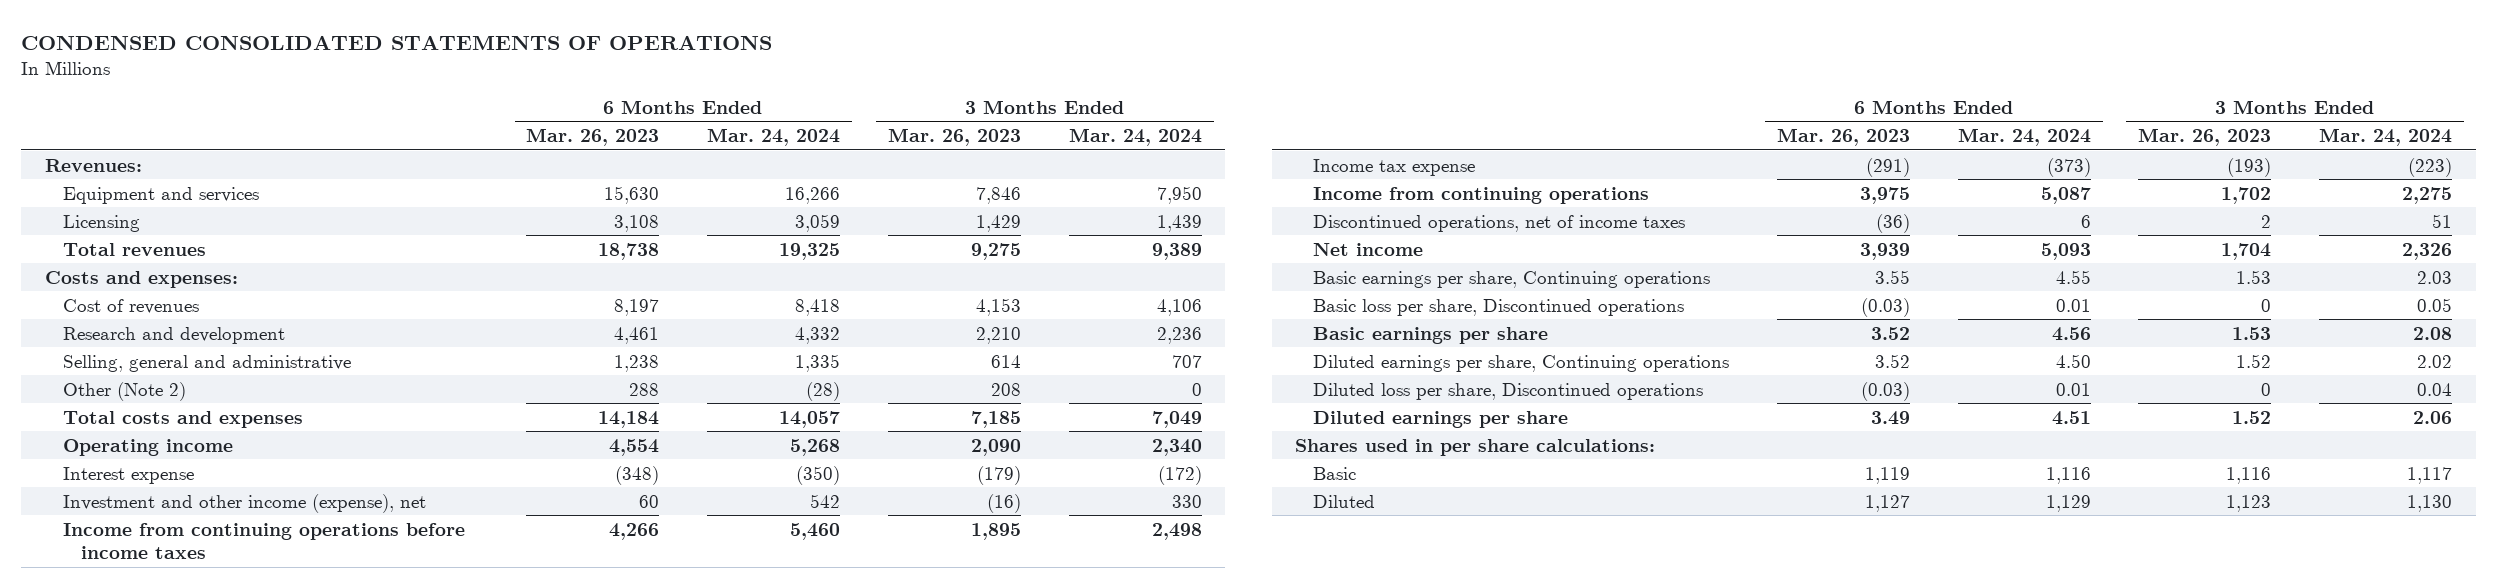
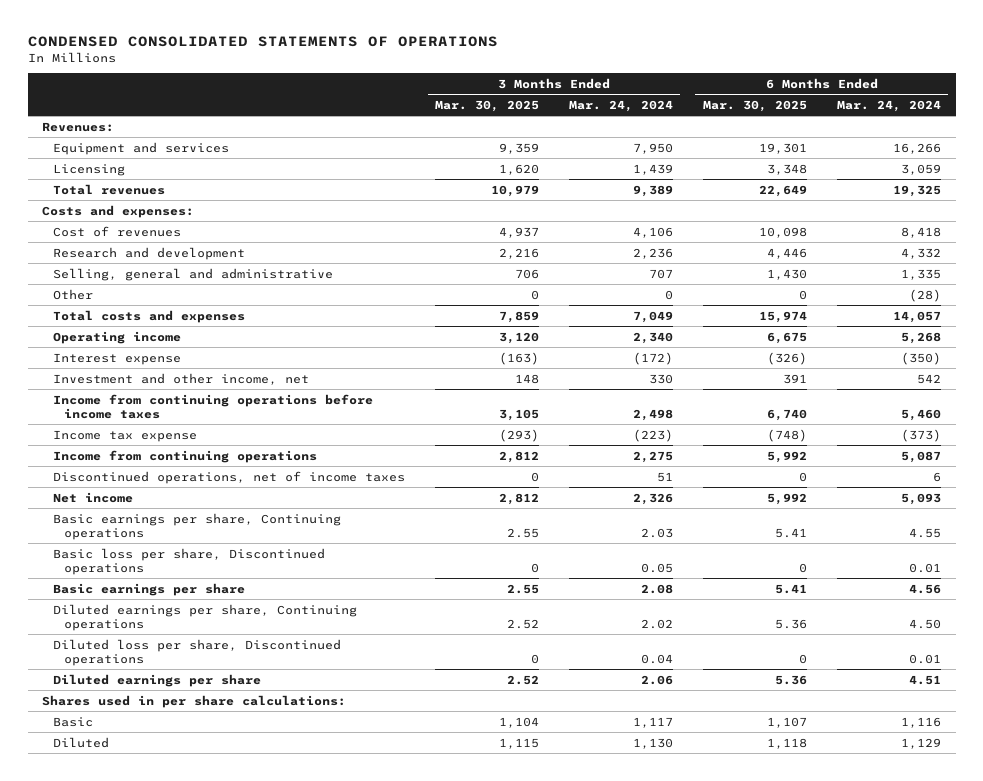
[526,128,660,147] Mar. 26, 2023 -> none
[887,128,1021,147] Mar. 26, 2023 -> none
none -> [435,100,540,113] Mar. 30, 2025
none -> [702,100,807,113] Mar. 30, 2025
[62,381,186,401] Other (Note 2) -> [53,288,94,300] Other
[62,493,426,513] Investment and other income (expense), net -> [53,372,310,385] Investment and other income, net

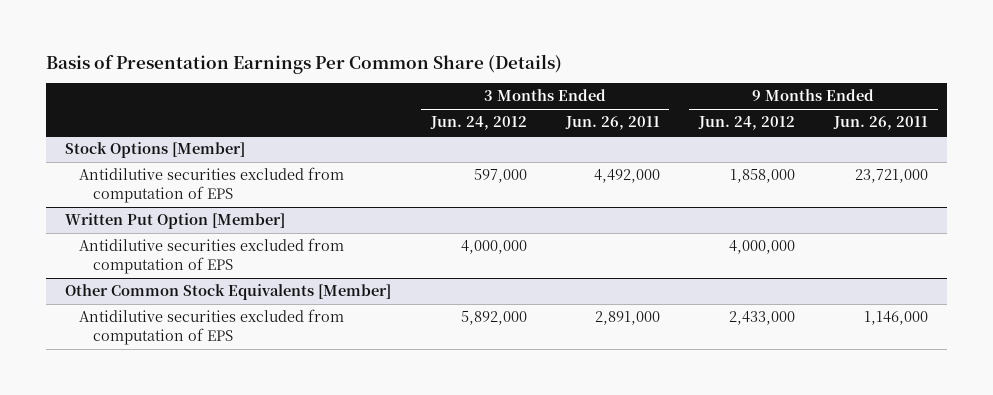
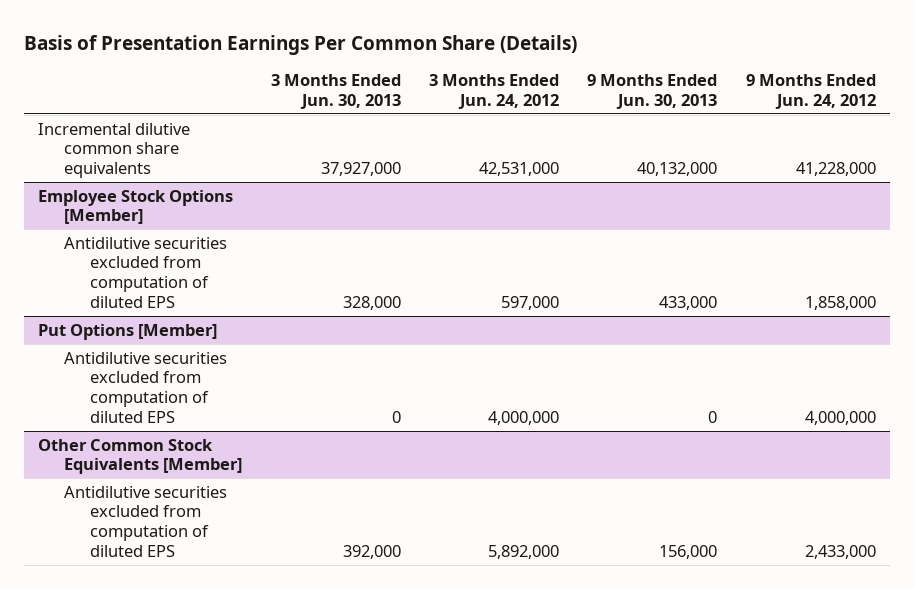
[564,116,660,131] Jun. 26, 2011 -> none
[832,116,928,131] Jun. 26, 2011 -> none
none -> [270,74,401,109] 3 Months Ended Jun. 30, 2013
none -> [587,74,718,109] 9 Months Ended Jun. 30, 2013
none -> [38,122,191,179] Incremental dilutive common share equivalents
[65,142,246,159] Stock Options [Member] -> [38,189,234,225] Employee Stock Options [Member]
[79,167,345,204] Antidilutive securities excluded from computation of EPS -> [64,236,228,308] Antidilutive securities excluded from computation of diluted EPS
[65,213,286,230] Written Put Option [Member] -> [38,323,218,340] Put Options [Member]
[79,238,345,275] Antidilutive securities excluded from computation of EPS -> [64,351,228,423] Antidilutive securities excluded from computation of diluted EPS
[79,309,345,346] Antidilutive securities excluded from computation of EPS -> [64,485,228,557] Antidilutive securities excluded from computation of diluted EPS

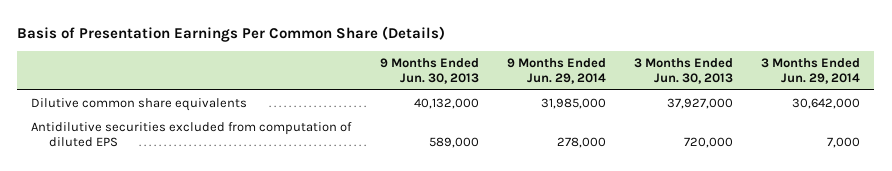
[429,74,560,109] 3 Months Ended Jun. 24, 2012 -> none
[745,74,876,109] 9 Months Ended Jun. 24, 2012 -> none
none -> [506,57,606,85] 9 Months Ended Jun. 29, 2014
none -> [761,57,861,85] 3 Months Ended Jun. 29, 2014
[38,189,234,225] Employee Stock Options [Member] -> none
[38,323,218,340] Put Options [Member] -> none
[64,351,228,423] Antidilutive securities excluded from computation of diluted EPS -> none
[38,438,243,475] Other Common Stock Equivalents [Member] -> none
[64,485,228,557] Antidilutive securities excluded from computation of diluted EPS -> none
[38,122,191,179] Incremental dilutive common share equivalents -> [31,97,248,111] Dilutive common share equivalents
[342,295,401,310] 328,000 -> [683,137,733,149] 720,000
[659,295,718,310] 433,000 -> [428,137,479,149] 589,000

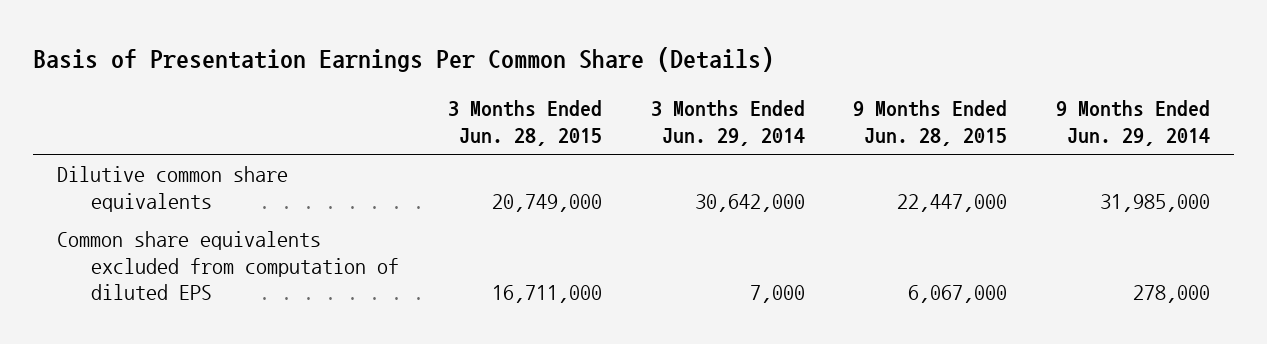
[379,57,479,85] 9 Months Ended Jun. 30, 2013 -> none
[633,57,733,85] 3 Months Ended Jun. 30, 2013 -> none
none -> [448,100,603,146] 3 Months Ended Jun. 28, 2015
none -> [853,100,1008,146] 9 Months Ended Jun. 28, 2015
[31,121,353,148] Antidilutive securities excluded from computation of diluted EPS -> [57,231,400,301] Common share equivalents excluded from computation of diluted EPS

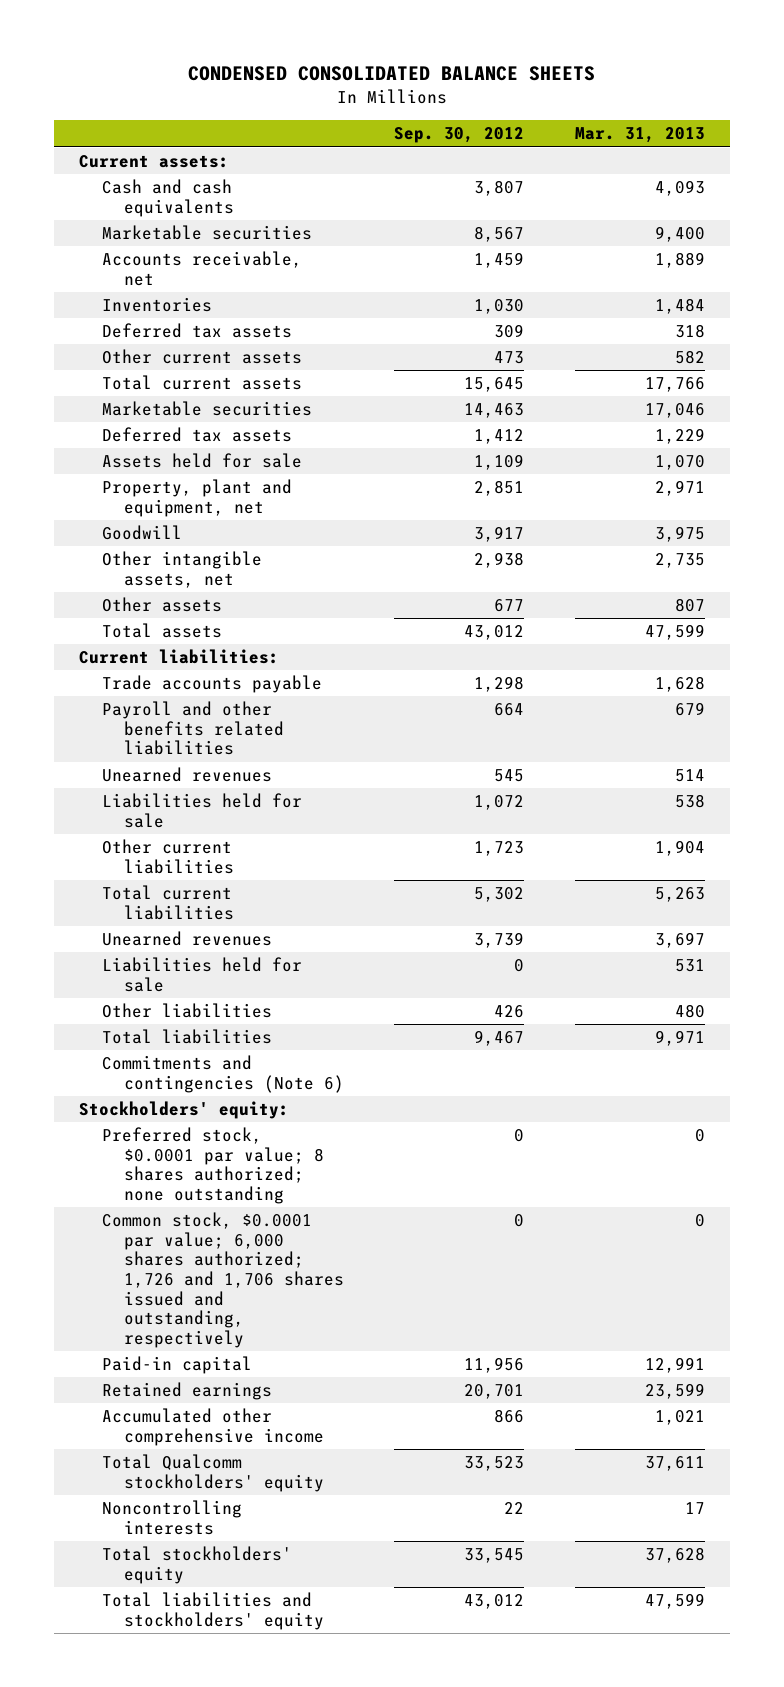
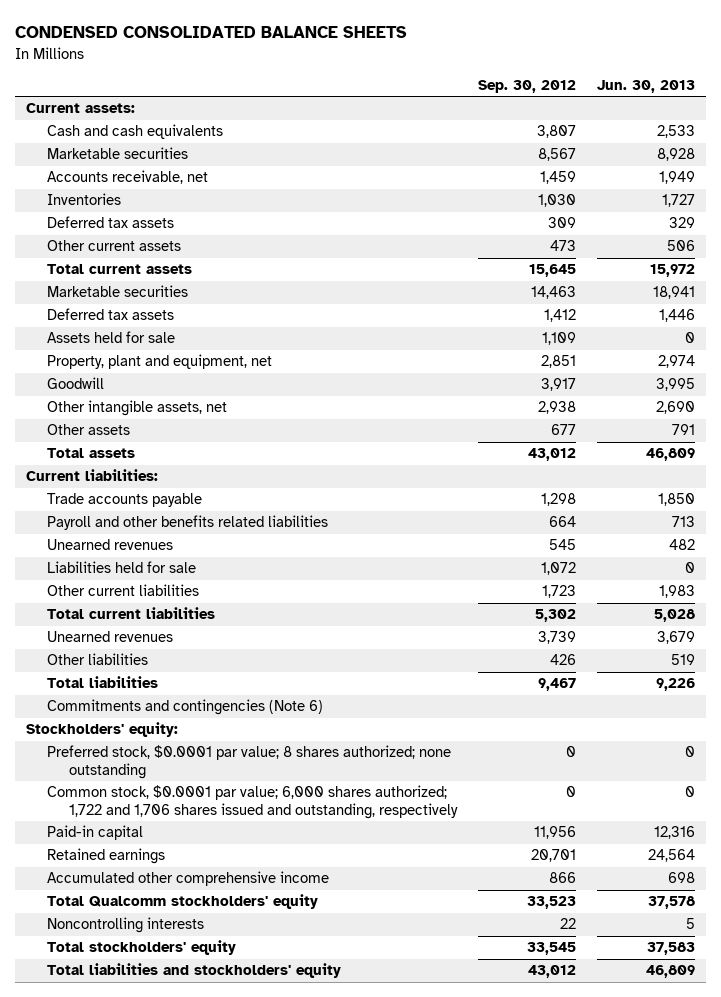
[574,127,705,144] Mar. 31, 2013 -> none
none -> [597,79,696,93] Jun. 30, 2013
[101,957,302,992] Liabilities held for sale -> none
[101,1212,345,1348] Common stock, $0.0001 par value; 6,000 shares authorized; 1,726 and 1,706 shares issued and outstanding, respectively -> [47,785,458,819] Common stock, $0.0001 par value; 6,000 shares authorized; 1,722 and 1,706 shares issued and outstanding, respectively

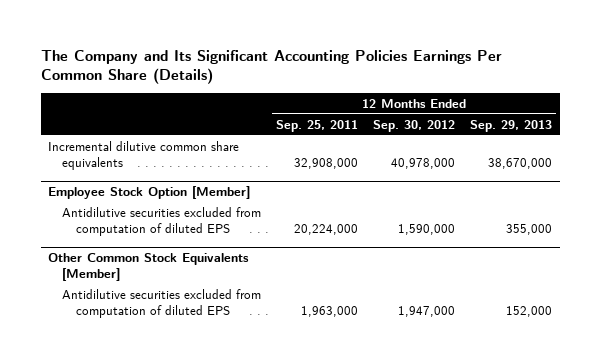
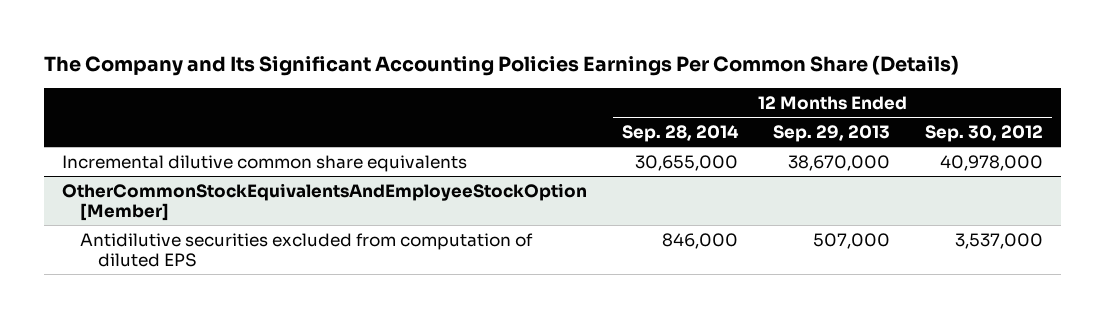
[276,119,359,132] Sep. 25, 2011 -> none
none -> [622,124,740,142] Sep. 28, 2014
[48,186,251,200] Employee Stock Option [Member] -> none
[48,253,250,282] Other Common Stock Equivalents [Member] -> none
[62,288,262,319] Antidilutive securities excluded from computation of diluted EPS -> none
none -> [61,182,587,221] OtherCommonStockEquivalentsAndEmployeeStockOption [Member]
[398,224,456,236] 1,590,000 -> [955,232,1044,249] 3,537,000
[506,224,553,236] 355,000 -> [813,232,891,249] 507,000

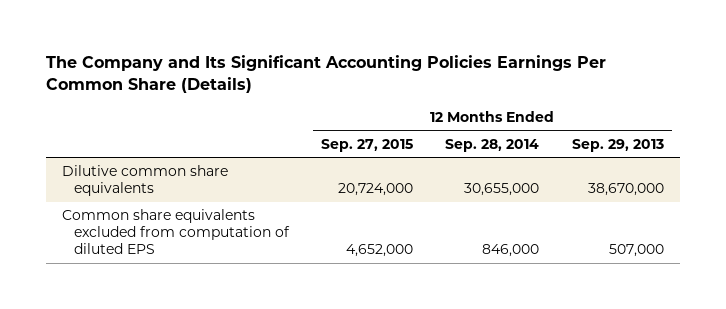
[925,124,1044,142] Sep. 30, 2012 -> none
none -> [321,138,414,152] Sep. 27, 2015
[61,182,587,221] OtherCommonStockEquivalentsAndEmployeeStockOption [Member] -> none
[61,154,467,172] Incremental dilutive common share equivalents -> [62,165,229,197] Dilutive common share equivalents
[80,232,534,267] Antidilutive securities excluded from computation of diluted EPS -> [62,209,290,255] Common share equivalents excluded from computation of diluted EPS

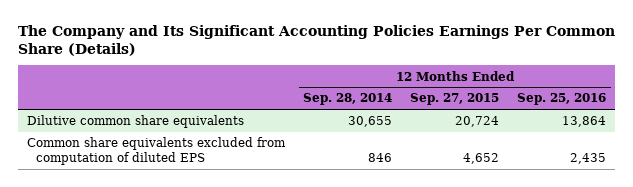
[571,138,664,152] Sep. 29, 2013 -> none
none -> [517,93,607,106] Sep. 25, 2016
[338,183,414,197] 20,724,000 -> [455,116,500,128] 20,724
[464,183,540,197] 30,655,000 -> [348,116,393,128] 30,655
[346,244,414,258] 4,652,000 -> [463,152,500,164] 4,652
[482,244,540,258] 846,000 -> [368,152,393,162] 846

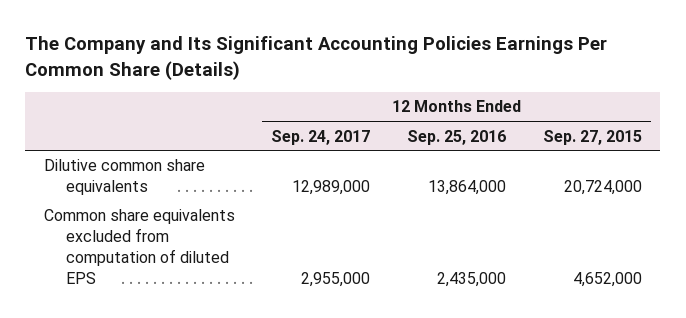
[303,93,393,106] Sep. 28, 2014 -> none
none -> [271,129,371,145] Sep. 24, 2017
[455,116,500,128] 20,724 -> [564,180,643,196] 20,724,000
[562,116,607,128] 13,864 -> [428,180,507,196] 13,864,000
[463,152,500,164] 4,652 -> [573,272,643,288] 4,652,000
[570,152,607,164] 2,435 -> [437,272,507,288] 2,435,000

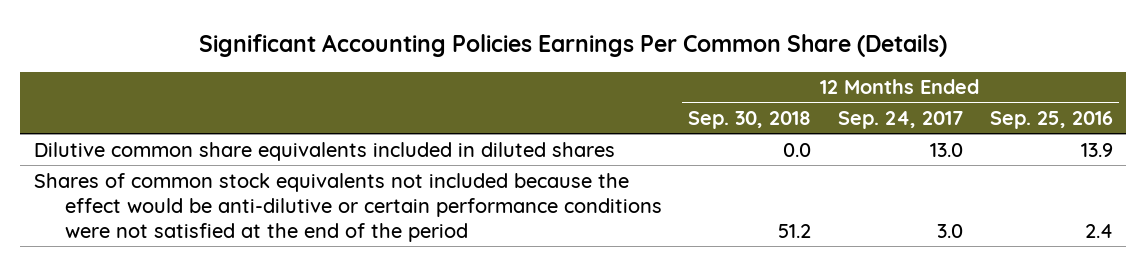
[25,36,608,80] The Company and Its Significant Accounting Policies Earnings Per Common Share (Details) -> [199,33,948,57] Significant Accounting Policies Earnings Per Common Share (Details)
[543,129,643,145] Sep. 27, 2015 -> none
none -> [688,111,812,130] Sep. 30, 2018
[43,209,235,285] Common share equivalents excluded from computation of diluted EPS -> none
[43,159,205,196] Dilutive common share equivalents -> [33,141,615,161] Dilutive common share equivalents included in diluted shares
[292,180,371,196] 12,989,000 -> [929,142,963,157] 13.0
[428,180,507,196] 13,864,000 -> [1080,142,1113,157] 13.9
none -> [33,172,662,242] Shares of common stock equivalents not included because the effect would be anti-dilutive or certain performance conditions were not satisfied at the end of the period

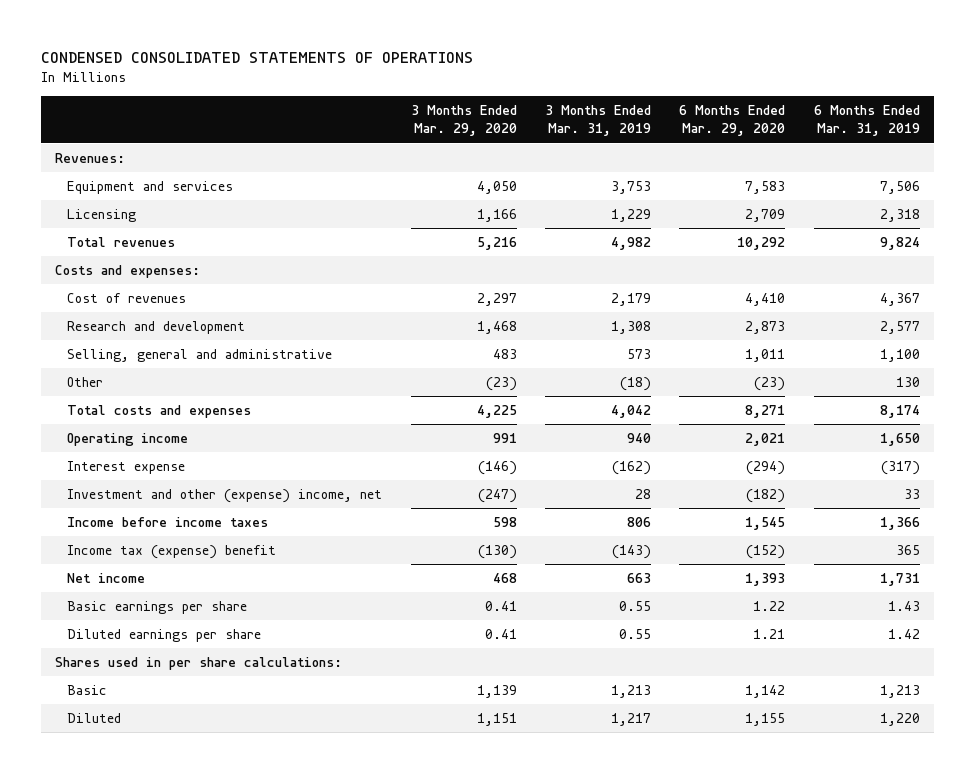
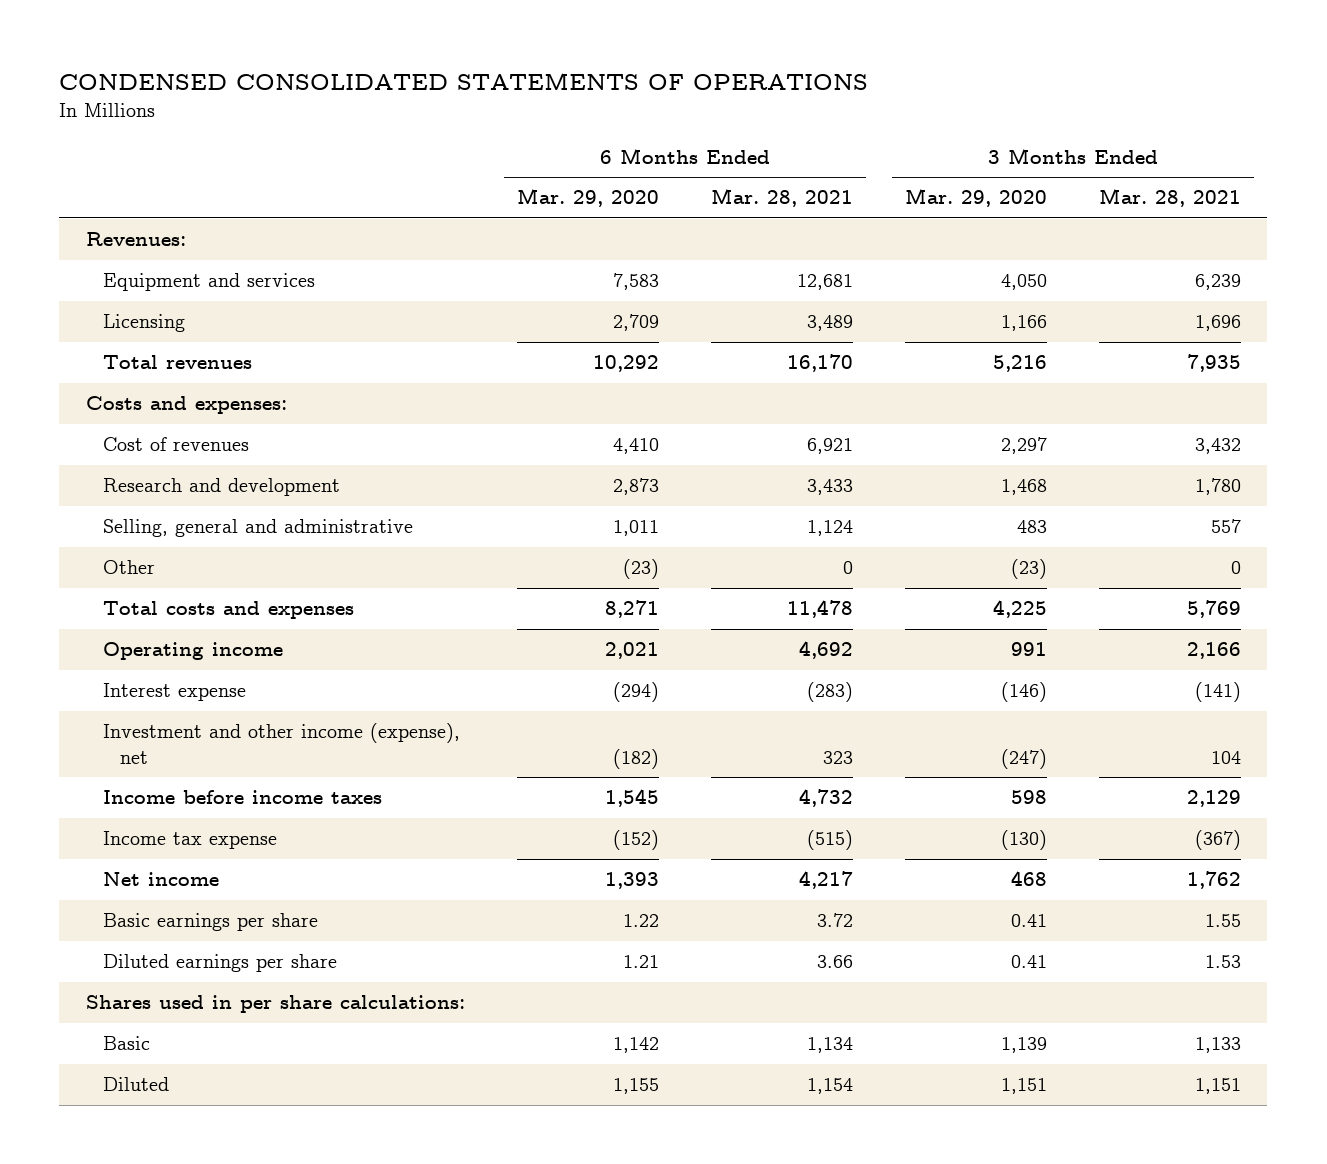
[545,105,652,137] 3 Months Ended Mar. 31, 2019 -> none
[813,105,920,137] 6 Months Ended Mar. 31, 2019 -> none
none -> [710,188,853,208] Mar. 28, 2021
none -> [1099,188,1242,208] Mar. 28, 2021
[67,488,383,503] Investment and other (expense) income, net -> [102,723,460,764] Investment and other income (expense), net
[67,544,277,559] Income tax (expense) benefit -> [102,831,277,850] Income tax expense

